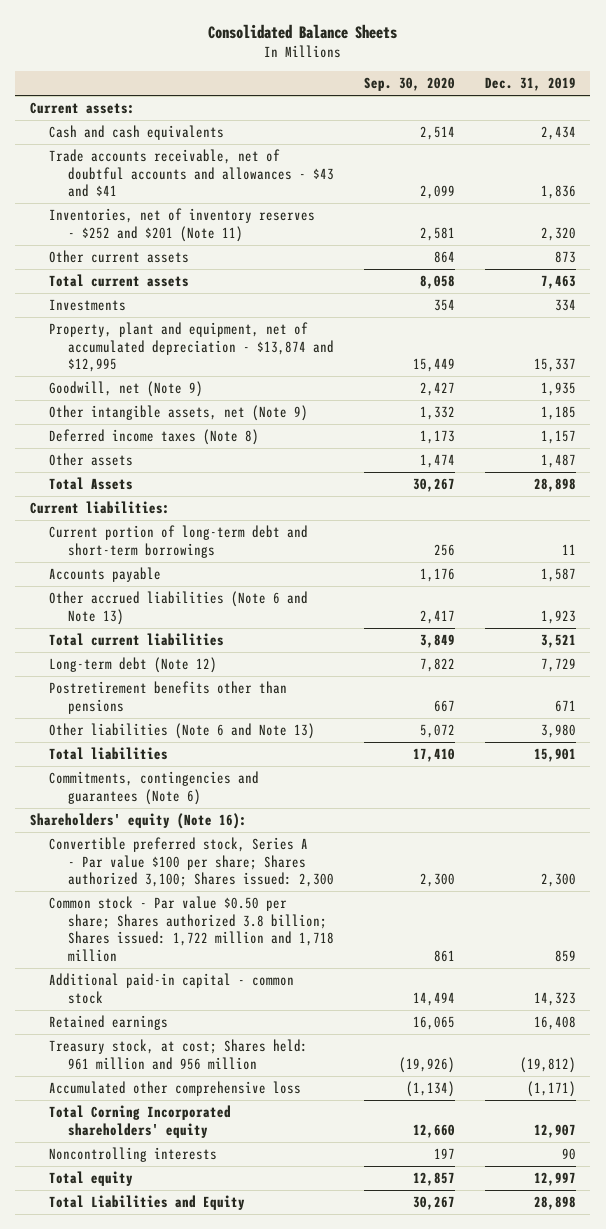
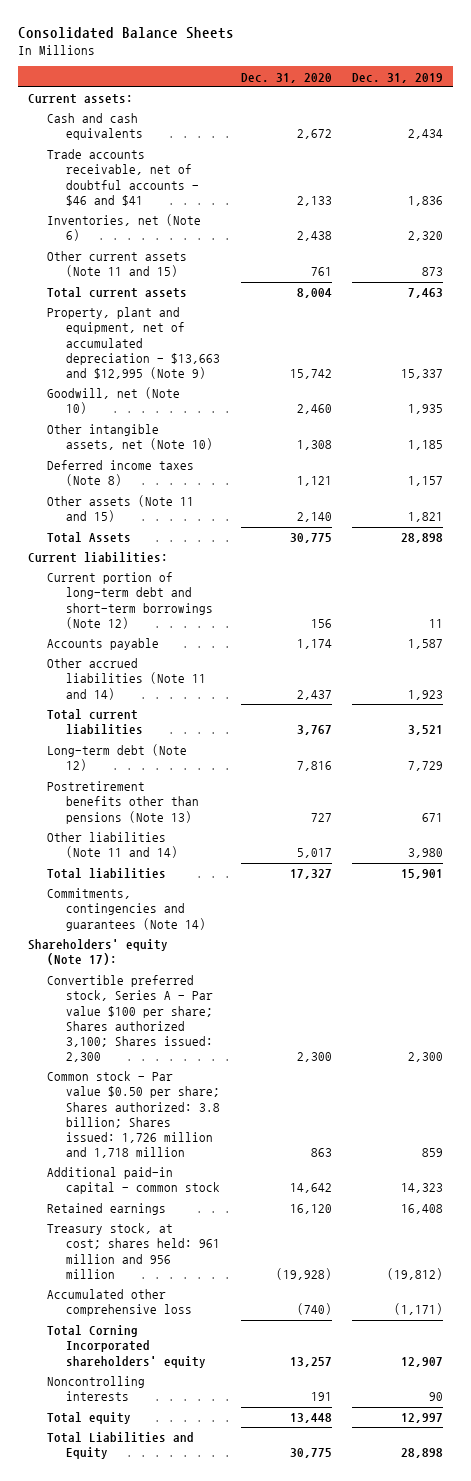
[363,77,455,92] Sep. 30, 2020 -> none
none -> [240,72,332,83] Dec. 31, 2020
[49,148,335,198] Trade accounts receivable, net of doubtful accounts and allowances - $43 and $41 -> [47,149,200,206] Trade accounts receivable, net of doubtful accounts - $46 and $41
[49,207,316,242] Inventories, net of inventory reserves - $252 and $201 (Note 11) -> [47,214,202,242] Inventories, net (Note 6)
[49,249,190,263] Other current assets -> [47,251,188,278] Other current assets (Note 11 and 15)
[49,298,127,311] Investments -> none
[49,321,335,373] Property, plant and equipment, net of accumulated depreciation - $13,874 and $12,995 -> [47,307,221,379] Property, plant and equipment, net of accumulated depreciation - $13,663 and $12,995 (Note 9)
[49,380,204,397] Goodwill, net (Note 9) -> [47,387,181,415] Goodwill, net (Note 10)
[49,404,309,421] Other intangible assets, net (Note 9) -> [47,424,214,451] Other intangible assets, net (Note 10)
[49,452,134,466] Other assets -> [47,495,195,523] Other assets (Note 11 and 15)
[540,453,576,468] 1,487 -> [408,512,444,523] 1,821
[49,524,309,558] Current portion of long-term debt and short-term borrowings -> [47,572,214,629] Current portion of long-term debt and short-term borrowings (Note 12)
[49,590,309,625] Other accrued liabilities (Note 6 and Note 13) -> [47,658,207,700] Other accrued liabilities (Note 11 and 14)
[49,680,288,714] Postretirement benefits other than pensions -> [47,781,200,824] Postretirement benefits other than pensions (Note 13)
[49,722,316,739] Other liabilities (Note 6 and Note 13) -> [47,832,179,859] Other liabilities (Note 11 and 14)
[49,770,260,805] Commitments, contingencies and guarantees (Note 6) -> [47,888,207,931] Commitments, contingencies and guarantees (Note 14)
[30,812,248,829] Shareholders' equity (Note 16): -> [27,939,168,966] Shareholders' equity (Note 17):
[49,895,335,963] Common stock - Par value $0.50 per share; Shares authorized 3.8 billion; Shares issued: 1,722 million and 1,718 million -> [47,1071,221,1159] Common stock - Par value $0.50 per share; Shares authorized: 3.8 billion; Shares issued: 1,726 million and 1,718 million
[49,1038,309,1070] Treasury stock, at cost; Shares held: 961 million and 956 million -> [47,1223,221,1279] Treasury stock, at cost; shares held: 961 million and 956 million

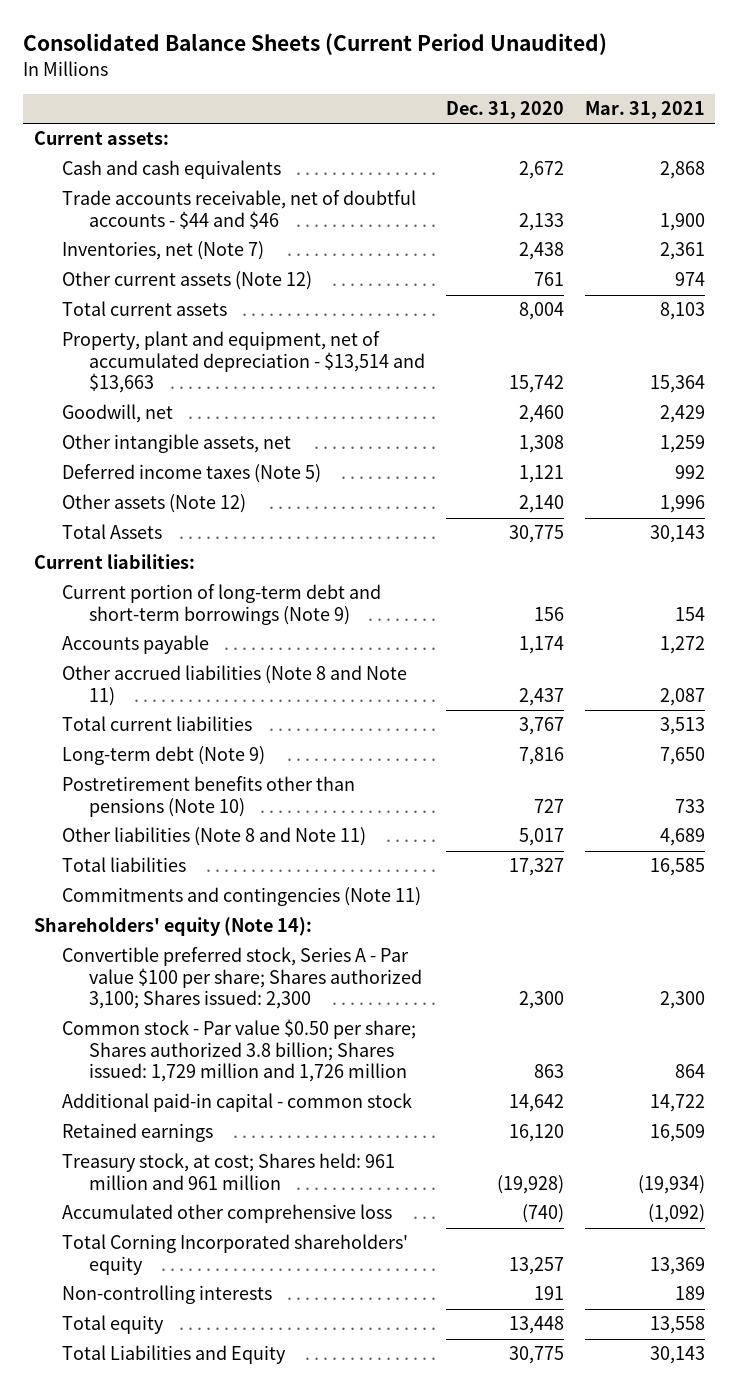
[17,26,234,39] Consolidated Balance Sheets -> [23,33,608,56] Consolidated Balance Sheets (Current Period Unaudited)
[352,72,444,83] Dec. 31, 2019 -> none
none -> [584,101,705,120] Mar. 31, 2021
[47,149,200,206] Trade accounts receivable, net of doubtful accounts - $46 and $41 -> [61,190,416,229] Trade accounts receivable, net of doubtful accounts - $44 and $46
[47,214,202,242] Inventories, net (Note 6) -> [61,241,264,261] Inventories, net (Note 7)
[47,251,188,278] Other current assets (Note 11 and 15) -> [61,271,312,291] Other current assets (Note 12)
[47,307,221,379] Property, plant and equipment, net of accumulated depreciation - $13,663 and $12,995 (Note 9) -> [61,331,426,394] Property, plant and equipment, net of accumulated depreciation - $13,514 and $13,663
[47,387,181,415] Goodwill, net (Note 10) -> [61,404,173,424] Goodwill, net
[47,424,214,451] Other intangible assets, net (Note 10) -> [61,434,291,454] Other intangible assets, net
[47,460,195,487] Deferred income taxes (Note 8) -> [61,464,321,484] Deferred income taxes (Note 5)
[47,495,195,523] Other assets (Note 11 and 15) -> [61,494,246,514] Other assets (Note 12)
[47,572,214,629] Current portion of long-term debt and short-term borrowings (Note 12) -> [61,584,381,625] Current portion of long-term debt and short-term borrowings (Note 9)
[47,658,207,700] Other accrued liabilities (Note 11 and 14) -> [61,665,407,706] Other accrued liabilities (Note 8 and Note 11)
[47,744,188,772] Long-term debt (Note 12) -> [61,746,265,766] Long-term debt (Note 9)
[47,781,200,824] Postretirement benefits other than pensions (Note 13) -> [61,776,355,817] Postretirement benefits other than pensions (Note 10)
[47,832,179,859] Other liabilities (Note 11 and 14) -> [61,827,366,847] Other liabilities (Note 8 and Note 11)
[47,888,207,931] Commitments, contingencies and guarantees (Note 14) -> [61,887,421,907] Commitments and contingencies (Note 11)
[27,939,168,966] Shareholders' equity (Note 17): -> [33,917,312,937] Shareholders' equity (Note 14):
[47,1071,221,1159] Common stock - Par value $0.50 per share; Shares authorized: 3.8 billion; Shares issued: 1,726 million and 1,718 million -> [61,1019,416,1083] Common stock - Par value $0.50 per share; Shares authorized 3.8 billion; Shares issued: 1,729 million and 1,726 million
[47,1223,221,1279] Treasury stock, at cost; shares held: 961 million and 956 million -> [61,1153,395,1190] Treasury stock, at cost; Shares held: 961 million and 961 million
[47,1376,146,1402] Noncontrolling interests -> [61,1285,272,1305] Non-controlling interests

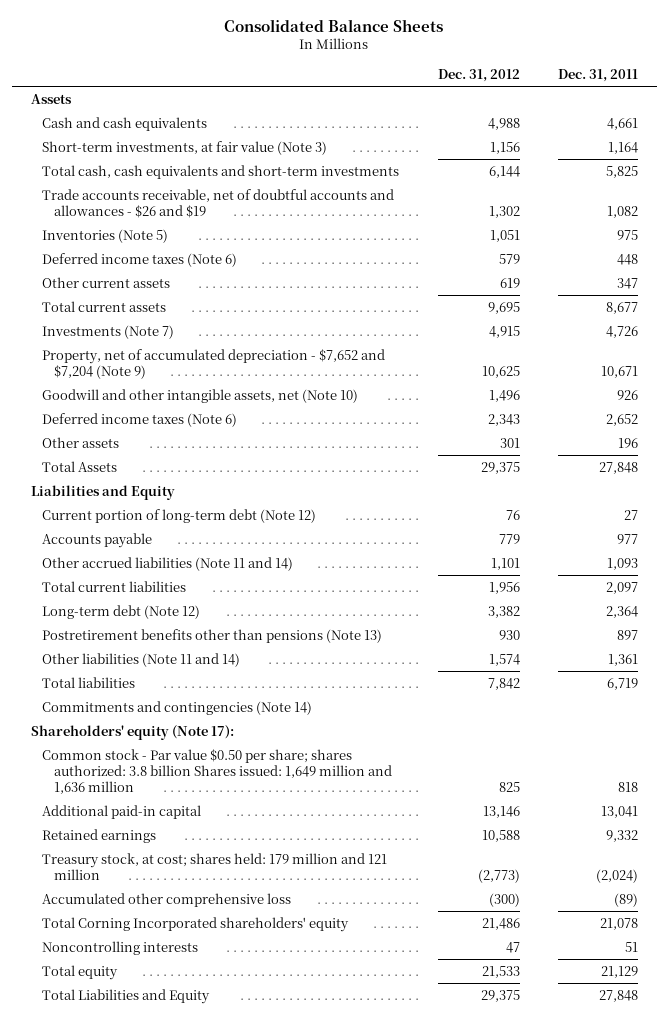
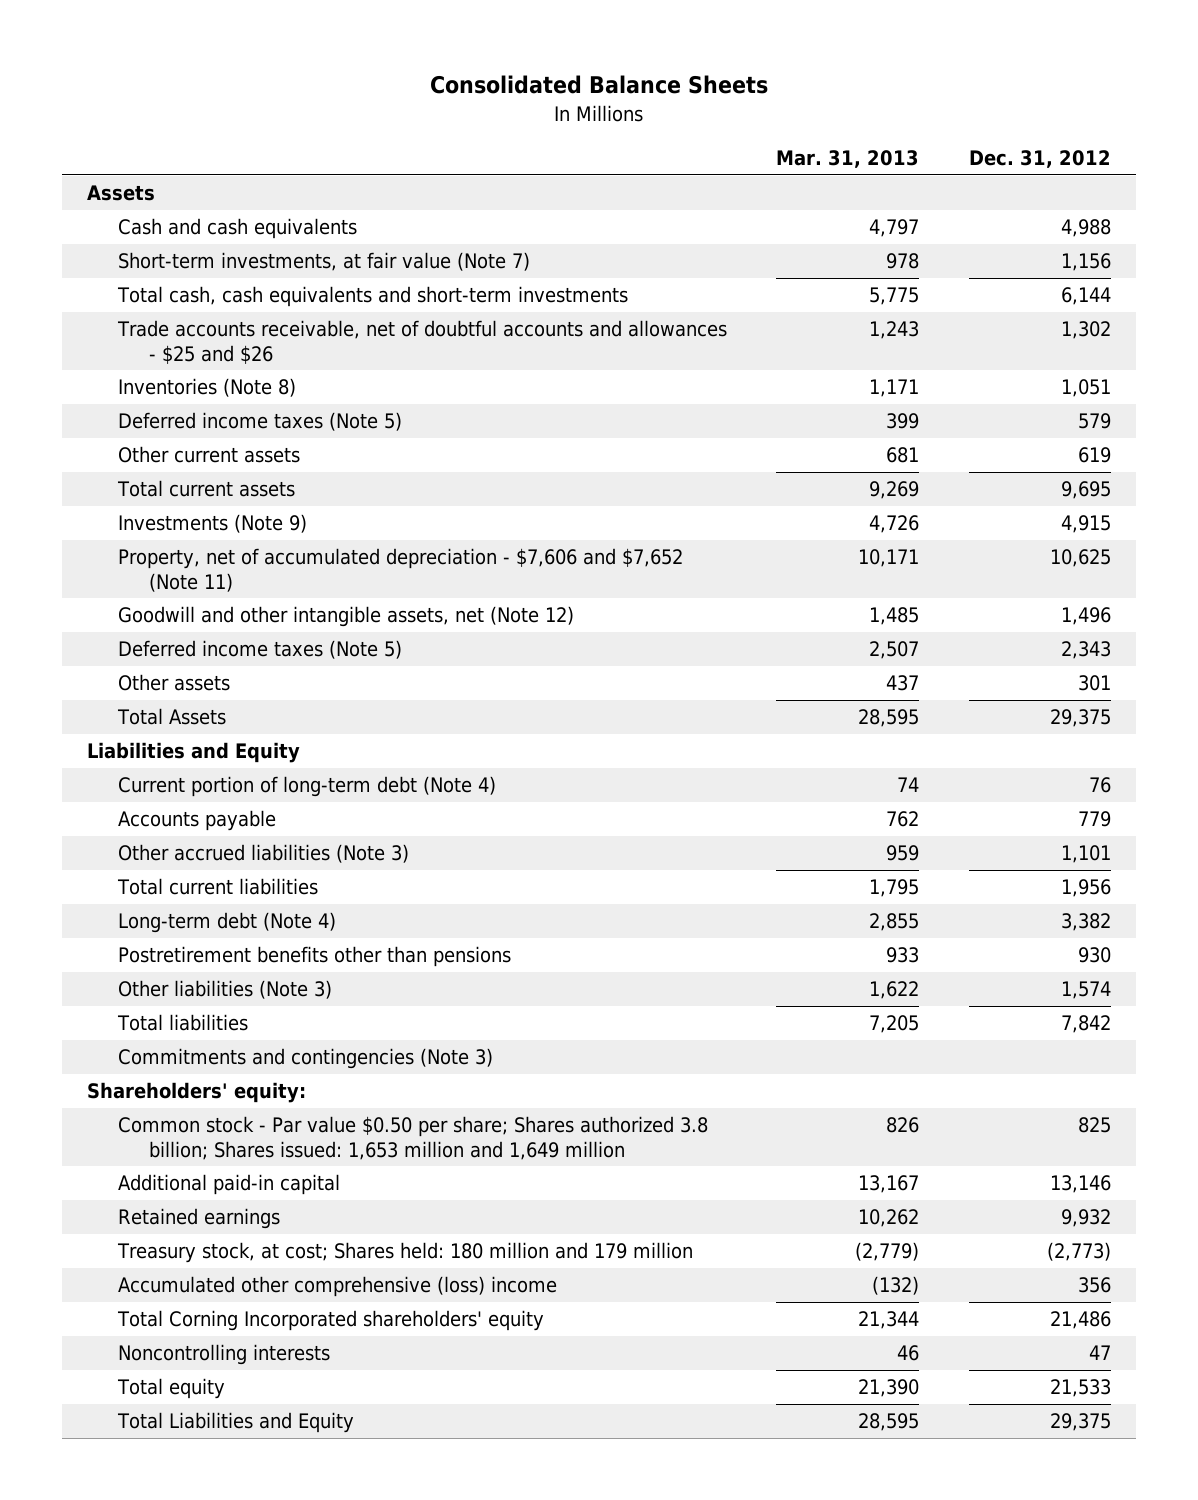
[558,68,639,82] Dec. 31, 2011 -> none
none -> [776,150,920,169] Mar. 31, 2013
[42,140,328,155] Short-term investments, at fair value (Note 3) -> [117,252,530,272] Short-term investments, at fair value (Note 7)
[42,188,395,218] Trade accounts receivable, net of doubtful accounts and allowances - $26 and $19 -> [116,320,727,364] Trade accounts receivable, net of doubtful accounts and allowances - $25 and $26
[42,228,169,243] Inventories (Note 5) -> [117,378,296,398] Inventories (Note 8)
[42,252,238,267] Deferred income taxes (Note 6) -> [117,412,402,432] Deferred income taxes (Note 5)
[42,324,175,339] Investments (Note 7) -> [117,514,307,534] Investments (Note 9)
[42,348,386,379] Property, net of accumulated depreciation - $7,652 and $7,204 (Note 9) -> [117,548,683,592] Property, net of accumulated depreciation - $7,606 and $7,652 (Note 11)
[42,388,359,403] Goodwill and other intangible assets, net (Note 10) -> [117,606,574,628] Goodwill and other intangible assets, net (Note 12)
[42,412,238,427] Deferred income taxes (Note 6) -> [117,640,402,660] Deferred income taxes (Note 5)
[42,508,317,523] Current portion of long-term debt (Note 12) -> [117,776,496,798] Current portion of long-term debt (Note 4)
[42,556,294,571] Other accrued liabilities (Note 11 and 14) -> [117,844,409,864] Other accrued liabilities (Note 3)
[42,604,201,619] Long-term debt (Note 12) -> [117,912,336,934] Long-term debt (Note 4)
[42,628,383,643] Postretirement benefits other than pensions (Note 13) -> [117,946,511,968] Postretirement benefits other than pensions
[42,652,241,667] Other liabilities (Note 11 and 14) -> [117,980,332,1000] Other liabilities (Note 3)
[42,700,313,715] Commitments and contingencies (Note 14) -> [117,1048,493,1070] Commitments and contingencies (Note 3)
[30,724,234,740] Shareholders' equity (Note 17): -> [86,1082,306,1104] Shareholders' equity:
[42,748,393,795] Common stock - Par value $0.50 per share; shares authorized: 3.8 billion Shares issued: 1,649 million and 1,636 million -> [117,1116,708,1160] Common stock - Par value $0.50 per share; Shares authorized 3.8 billion; Shares issued: 1,653 million and 1,649 million
[481,829,520,842] 10,588 -> [1060,1209,1111,1228] 9,932
[42,852,388,880] Treasury stock, at cost; shares held: 179 million and 121 million -> [116,1242,693,1264] Treasury stock, at cost; Shares held: 180 million and 179 million
[42,892,292,907] Accumulated other comprehensive loss -> [117,1276,557,1298] Accumulated other comprehensive (loss) income
[488,892,520,907] (300) -> [1077,1277,1111,1294] 356

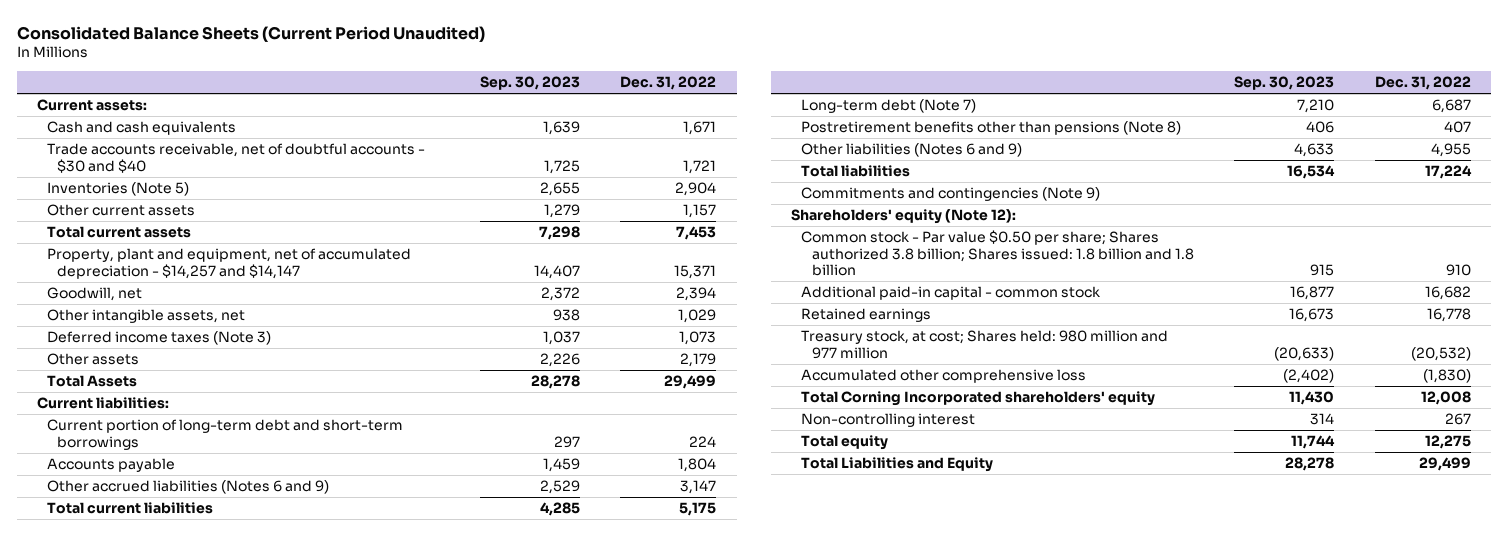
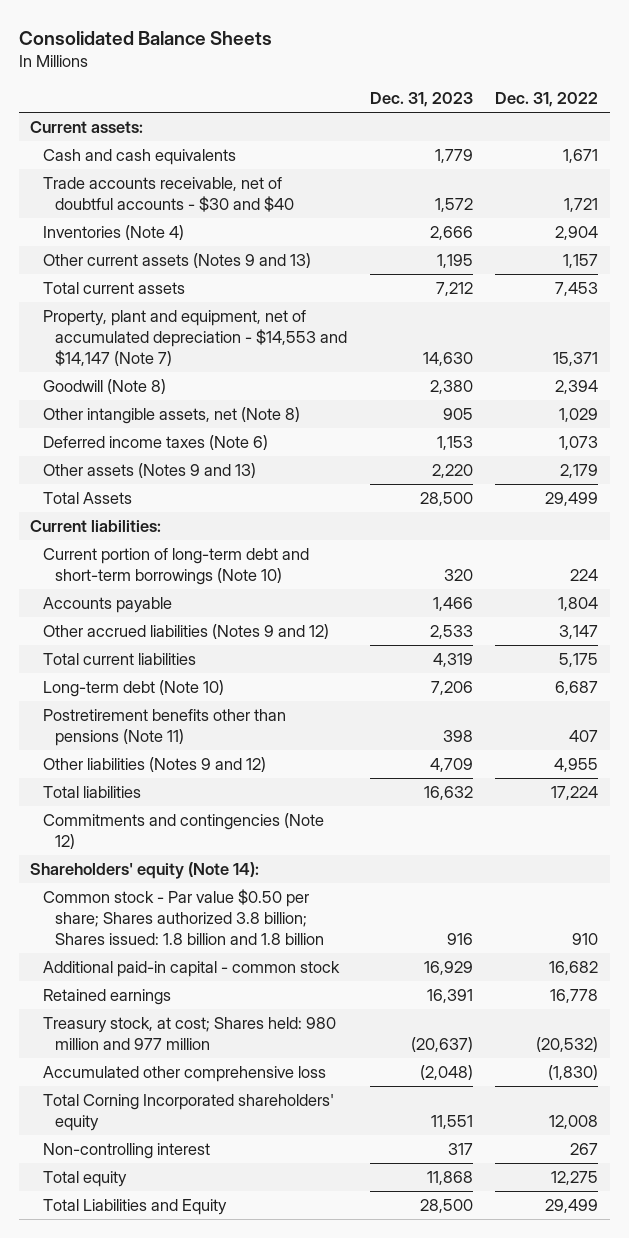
[17,25,486,42] Consolidated Balance Sheets (Current Period Unaudited) -> [19,30,273,45] Consolidated Balance Sheets
[479,76,580,91] Sep. 30, 2023 -> none
none -> [369,92,473,108] Dec. 31, 2023
[47,182,190,197] Inventories (Note 5) -> [42,225,184,241] Inventories (Note 4)
[47,204,196,217] Other current assets -> [42,253,311,269] Other current assets (Notes 9 and 13)
[47,248,412,279] Property, plant and equipment, net of accumulated depreciation - $14,257 and $14,147 -> [42,310,347,366] Property, plant and equipment, net of accumulated depreciation - $14,553 and $14,147 (Note 7)
[47,287,143,302] Goodwill, net -> [42,379,166,395] Goodwill (Note 8)
[47,309,246,324] Other intangible assets, net -> [42,407,300,425] Other intangible assets, net (Note 8)
[47,331,272,346] Deferred income taxes (Note 3) -> [42,435,268,451] Deferred income taxes (Note 6)
[47,353,140,366] Other assets -> [42,463,256,479] Other assets (Notes 9 and 13)
[47,419,404,450] Current portion of long-term debt and short-term borrowings -> [42,548,309,585] Current portion of long-term debt and short-term borrowings (Note 10)
[47,480,330,495] Other accrued liabilities (Notes 6 and 9) -> [42,624,329,640] Other accrued liabilities (Notes 9 and 12)
[801,99,977,114] Long-term debt (Note 7) -> [42,680,224,698] Long-term debt (Note 10)
[801,121,1182,136] Postretirement benefits other than pensions (Note 8) -> [42,709,286,746] Postretirement benefits other than pensions (Note 11)
[801,143,1023,158] Other liabilities (Notes 6 and 9) -> [42,757,266,773] Other liabilities (Notes 9 and 12)
[801,187,1101,202] Commitments and contingencies (Note 9) -> [42,813,324,849] Commitments and contingencies (Note 12)
[791,209,1017,225] Shareholders' equity (Note 12): -> [30,862,260,880] Shareholders' equity (Note 14):

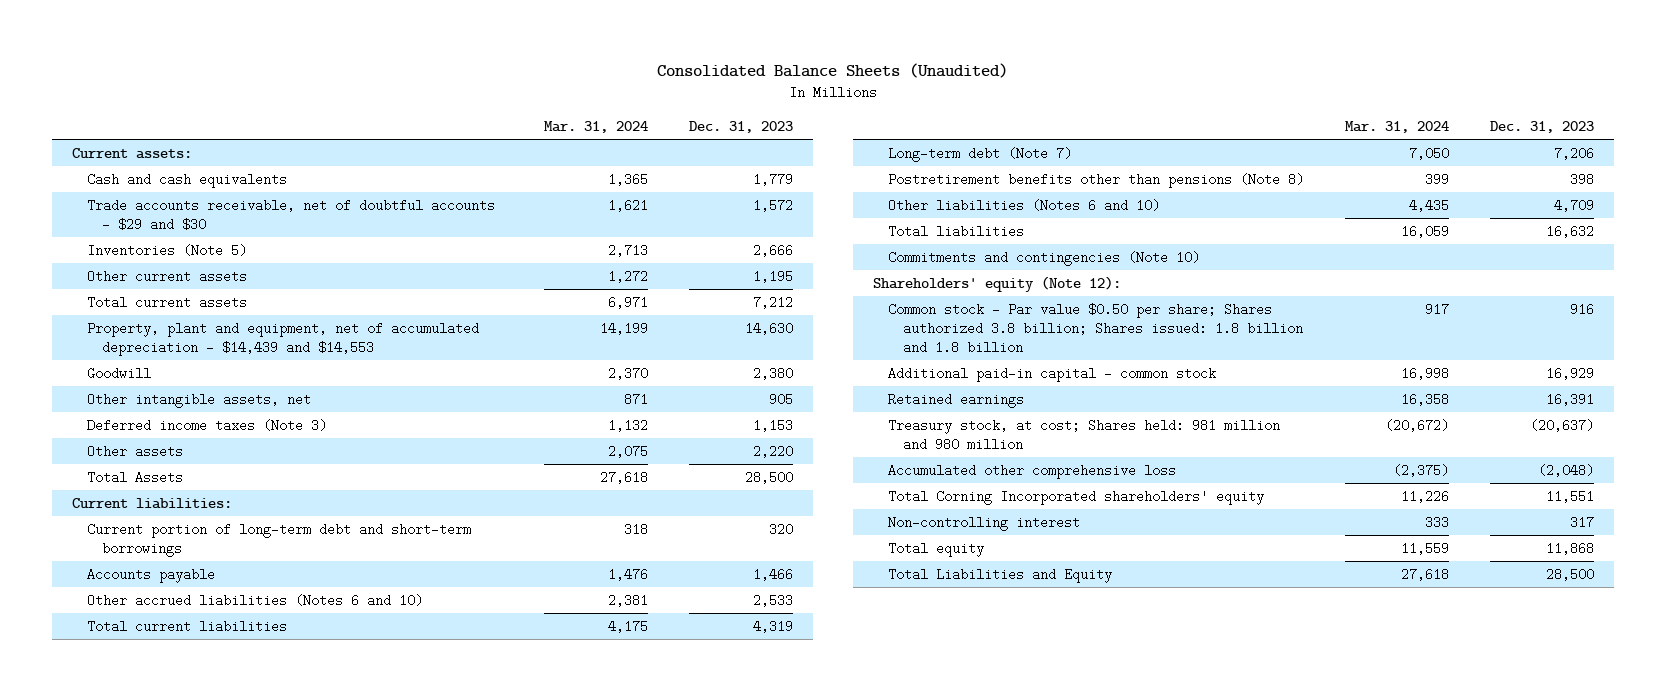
[19,30,273,45] Consolidated Balance Sheets -> [657,63,1009,79] Consolidated Balance Sheets (Unaudited)
[495,92,599,108] Dec. 31, 2022 -> none
none -> [544,121,649,134] Mar. 31, 2024
[42,177,294,212] Trade accounts receivable, net of doubtful accounts - $30 and $40 -> [87,198,496,231] Trade accounts receivable, net of doubtful accounts - $29 and $30
[42,225,184,241] Inventories (Note 4) -> [87,243,248,257] Inventories (Note 5)
[42,253,311,269] Other current assets (Notes 9 and 13) -> [87,269,248,283] Other current assets
[42,310,347,366] Property, plant and equipment, net of accumulated depreciation - $14,553 and $14,147 (Note 7) -> [87,321,480,356] Property, plant and equipment, net of accumulated depreciation - $14,439 and $14,553
[42,379,166,395] Goodwill (Note 8) -> [87,366,152,380] Goodwill
[42,407,300,425] Other intangible assets, net (Note 8) -> [87,392,312,408] Other intangible assets, net
[42,435,268,451] Deferred income taxes (Note 6) -> [87,418,328,432] Deferred income taxes (Note 3)
[42,463,256,479] Other assets (Notes 9 and 13) -> [87,444,184,458] Other assets
[42,548,309,585] Current portion of long-term debt and short-term borrowings (Note 10) -> [87,522,472,557] Current portion of long-term debt and short-term borrowings
[42,624,329,640] Other accrued liabilities (Notes 9 and 12) -> [87,593,424,607] Other accrued liabilities (Notes 6 and 10)
[42,680,224,698] Long-term debt (Note 10) -> [887,146,1072,162] Long-term debt (Note 7)
[42,709,286,746] Postretirement benefits other than pensions (Note 11) -> [887,172,1304,188] Postretirement benefits other than pensions (Note 8)
[42,757,266,773] Other liabilities (Notes 9 and 12) -> [887,198,1160,212] Other liabilities (Notes 6 and 10)
[42,813,324,849] Commitments and contingencies (Note 12) -> [887,250,1200,266] Commitments and contingencies (Note 10)
[30,862,260,880] Shareholders' equity (Note 14): -> [872,275,1121,292] Shareholders' equity (Note 12):
[42,1017,336,1050] Treasury stock, at cost; Shares held: 980 million and 977 million -> [887,418,1280,451] Treasury stock, at cost; Shares held: 981 million and 980 million

